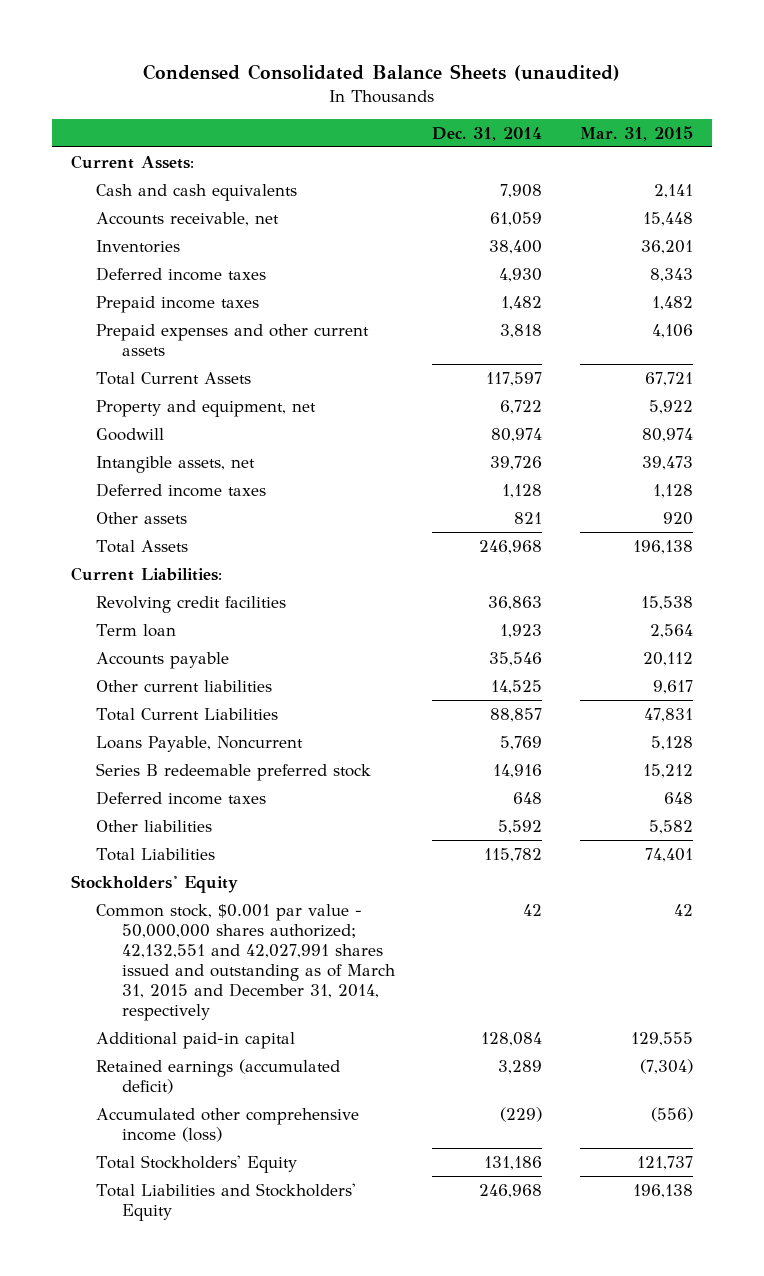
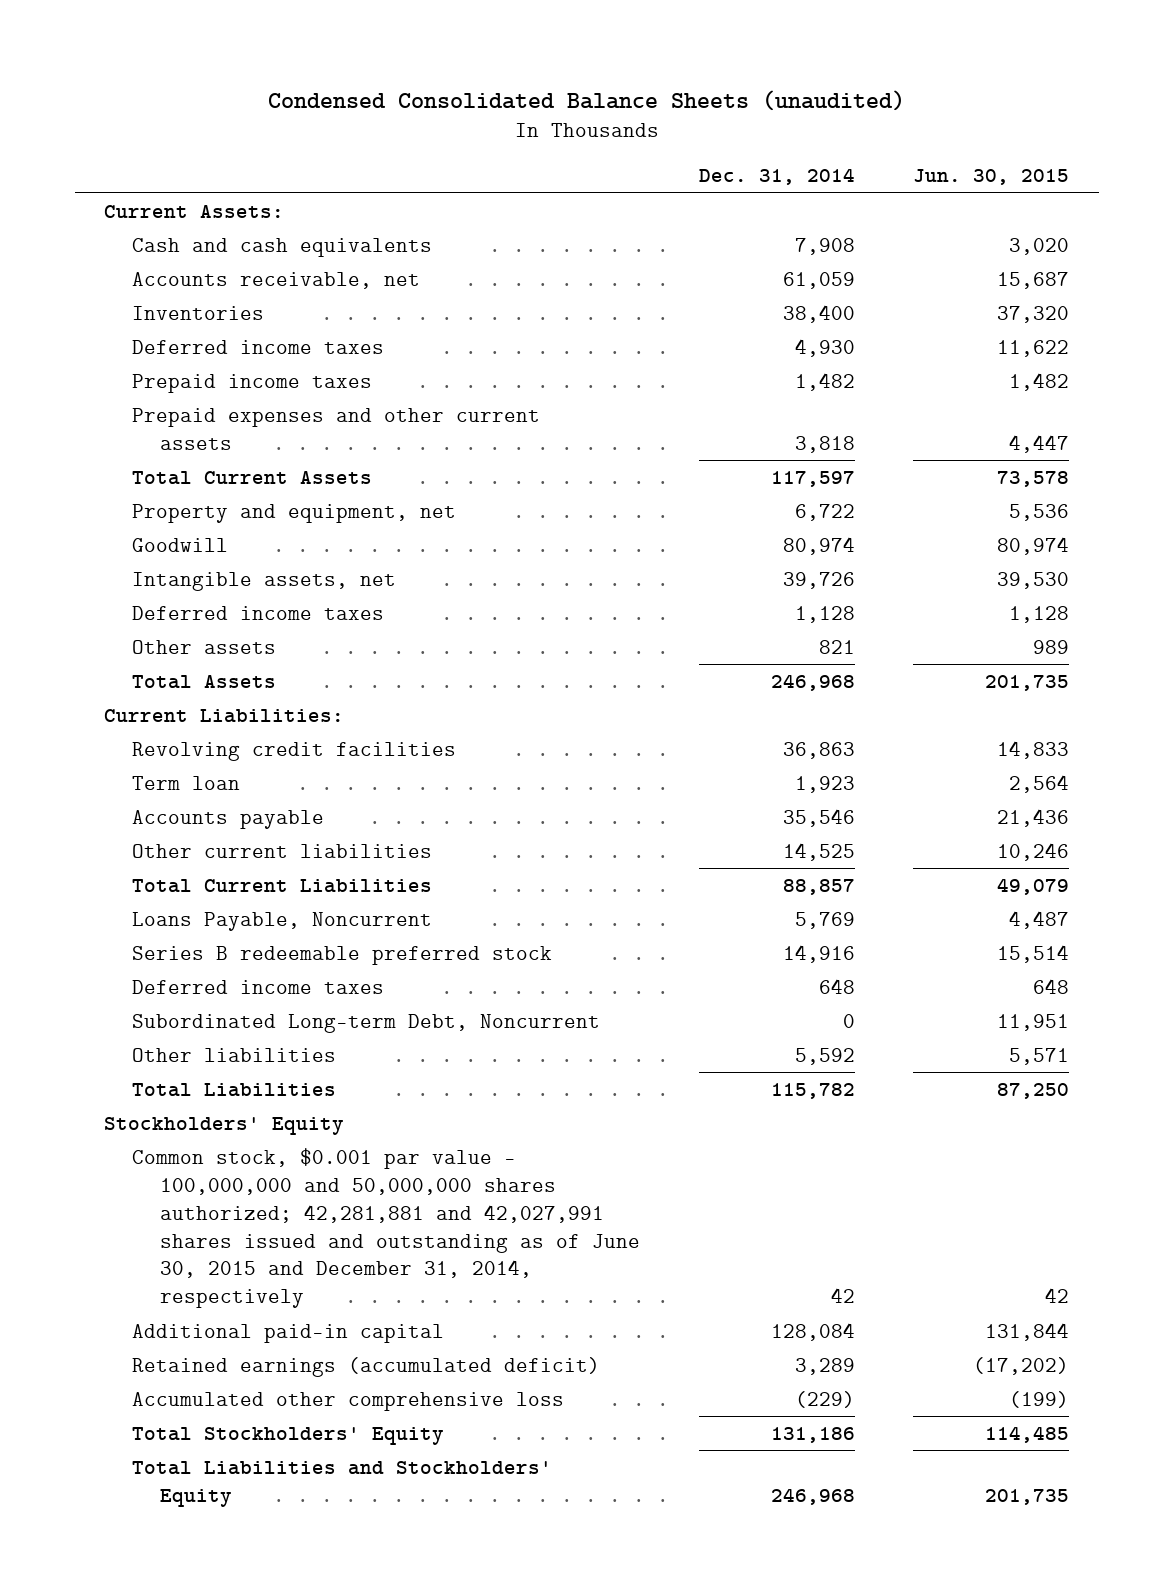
[579,125,693,141] Mar. 31, 2015 -> none
none -> [913,169,1070,186] Jun. 30, 2015
none -> [131,1013,600,1033] Subordinated Long-term Debt, Noncurrent
[96,903,395,1022] Common stock, $0.001 par value - 50,000,000 shares authorized; 42,132,551 and 42,027,991 shares issued and outstanding as of March 31, 2015 and December 31, 2014, respectively -> [131,1147,640,1309] Common stock, $0.001 par value - 100,000,000 and 50,000,000 shares authorized; 42,281,881 and 42,027,991 shares issued and outstanding as of June 30, 2015 and December 31, 2014, respectively
[96,1107,360,1142] Accumulated other comprehensive income (loss) -> [131,1391,564,1411] Accumulated other comprehensive loss

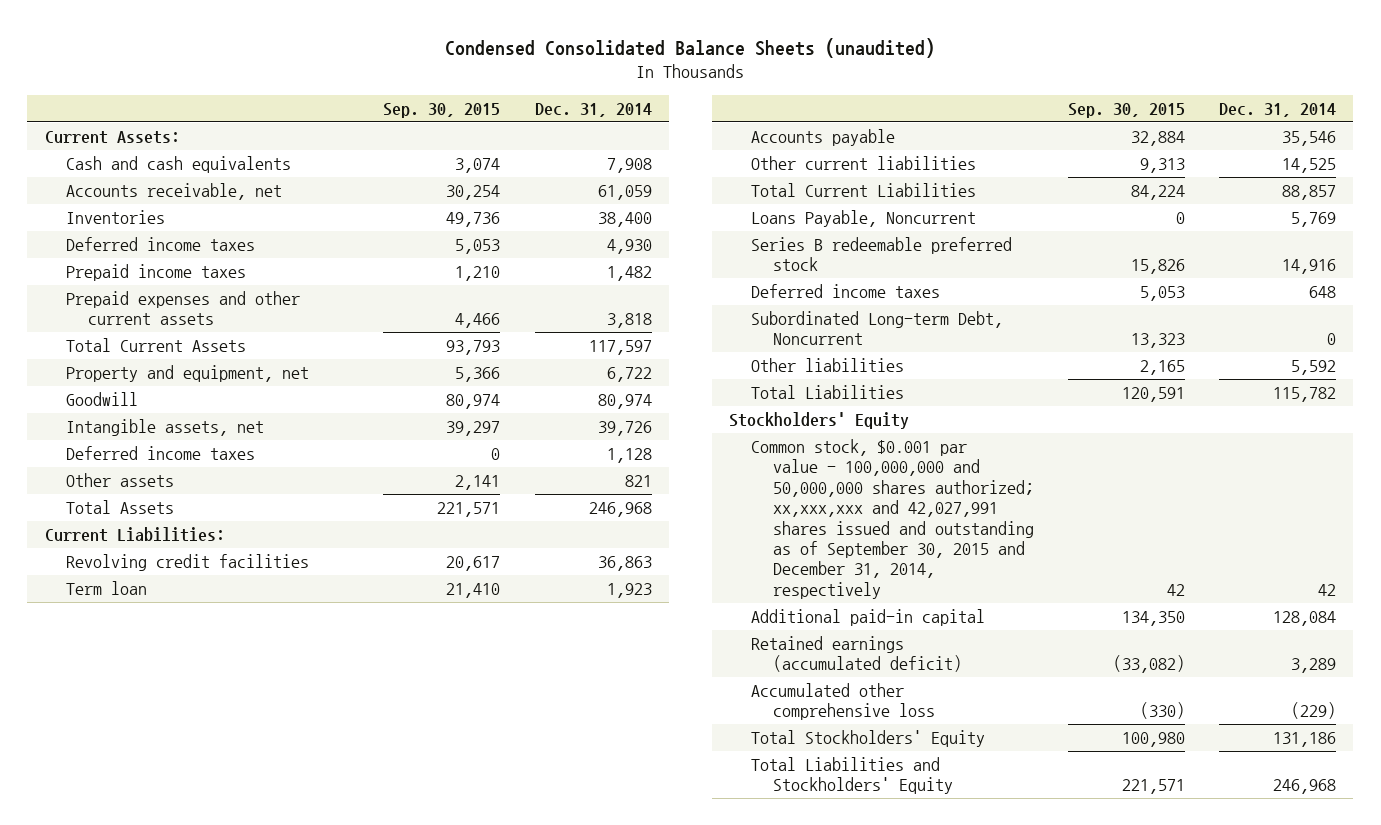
[913,169,1070,186] Jun. 30, 2015 -> none
none -> [383,102,501,118] Sep. 30, 2015
[131,1147,640,1309] Common stock, $0.001 par value - 100,000,000 and 50,000,000 shares authorized; 42,281,881 and 42,027,991 shares issued and outstanding as of June 30, 2015 and December 31, 2014, respectively -> [750,439,1034,599] Common stock, $0.001 par value - 100,000,000 and 50,000,000 shares authorized; xx,xxx,xxx and 42,027,991 shares issued and outstanding as of September 30, 2015 and December 31, 2014, respectively

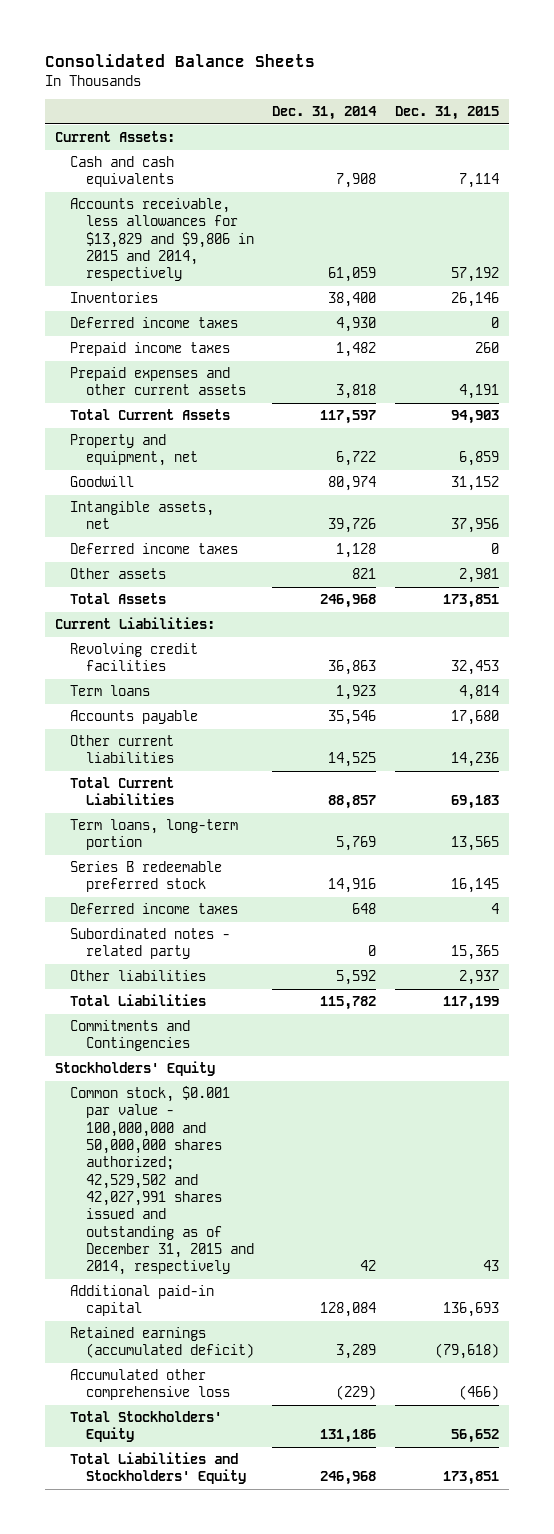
[445,38,936,59] Condensed Consolidated Balance Sheets (unaudited) -> [45,53,316,67] Consolidated Balance Sheets
[383,102,501,118] Sep. 30, 2015 -> none
none -> [395,106,500,121] Dec. 31, 2015
[66,183,283,201] Accounts receivable, net -> [70,198,254,282] Accounts receivable, less allowances for $13,829 and $9,806 in 2015 and 2014, respectively
[66,581,148,596] Term loan -> [70,685,151,697] Term loans
[750,210,976,228] Loans Payable, Noncurrent -> [70,819,239,851] Term loans, long-term portion
[750,311,1003,346] Subordinated Long-term Debt, Noncurrent -> [70,928,231,960] Subordinated notes - related party
none -> [70,1020,191,1052] Commitments and Contingencies
[750,439,1034,599] Common stock, $0.001 par value - 100,000,000 and 50,000,000 shares authorized; xx,xxx,xxx and 42,027,991 shares issued and outstanding as of September 30, 2015 and December 31, 2014, respectively -> [70,1086,254,1276] Common stock, $0.001 par value - 100,000,000 and 50,000,000 shares authorized; 42,529,502 and 42,027,991 shares issued and outstanding as of December 31, 2015 and 2014, respectively

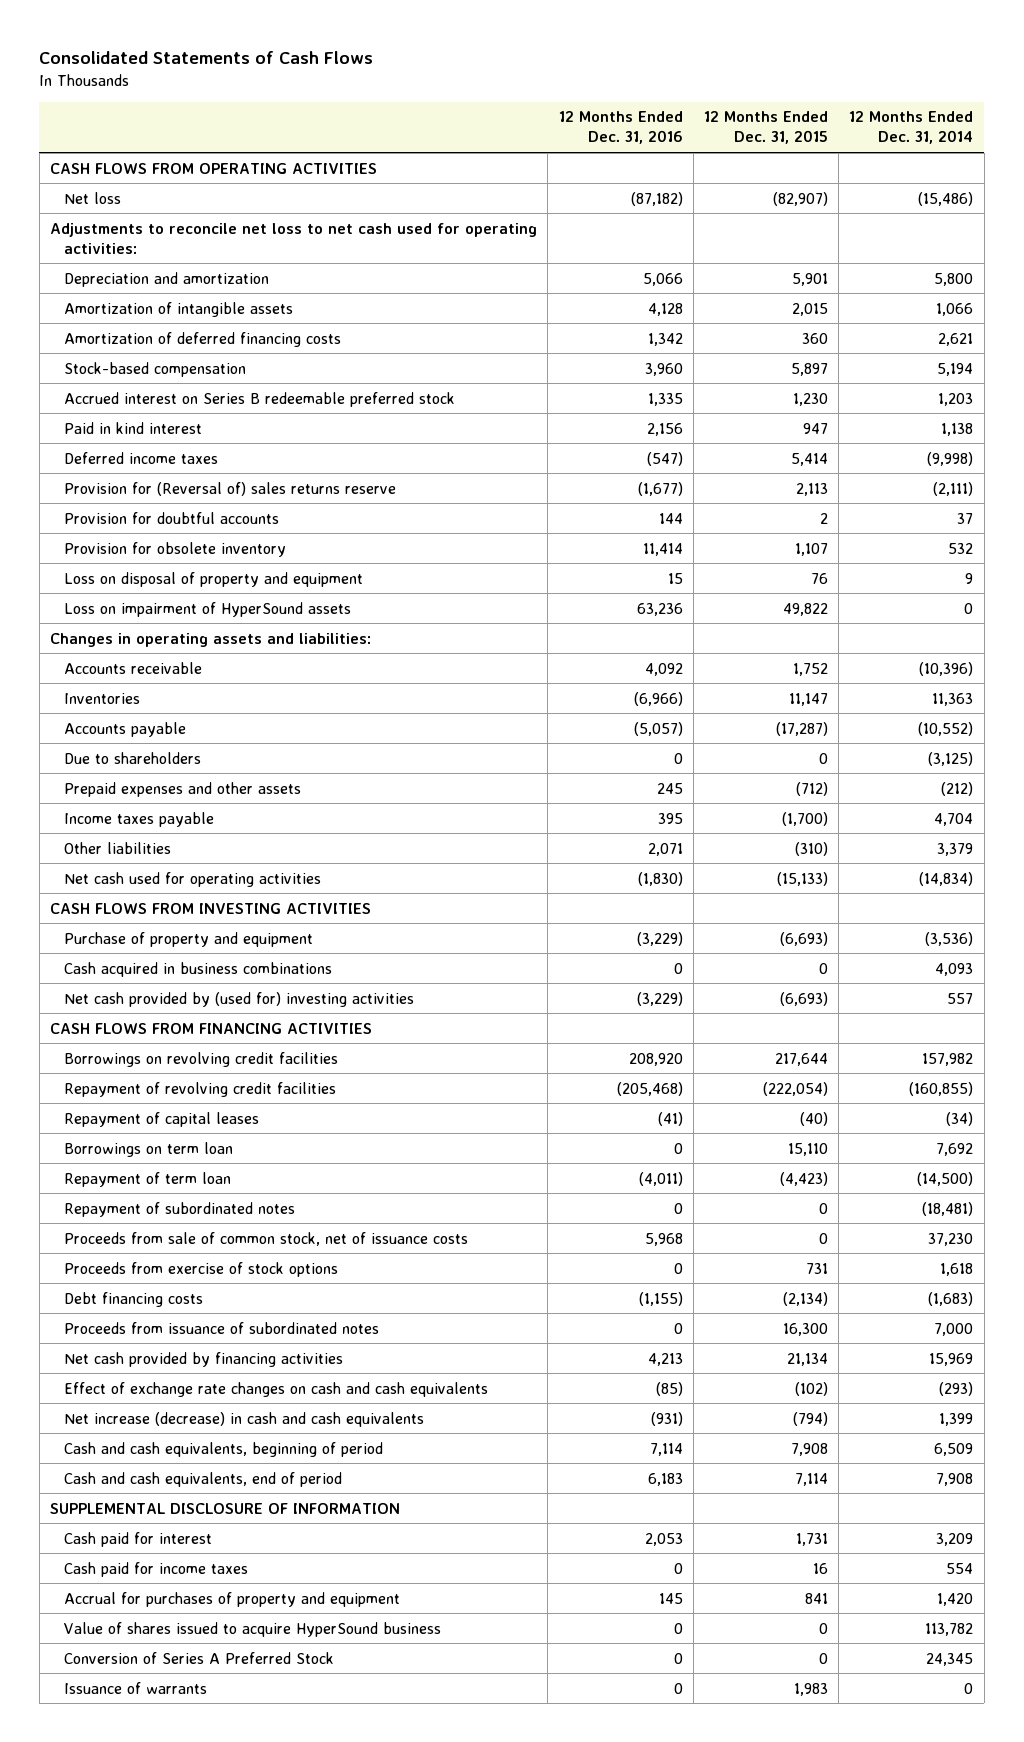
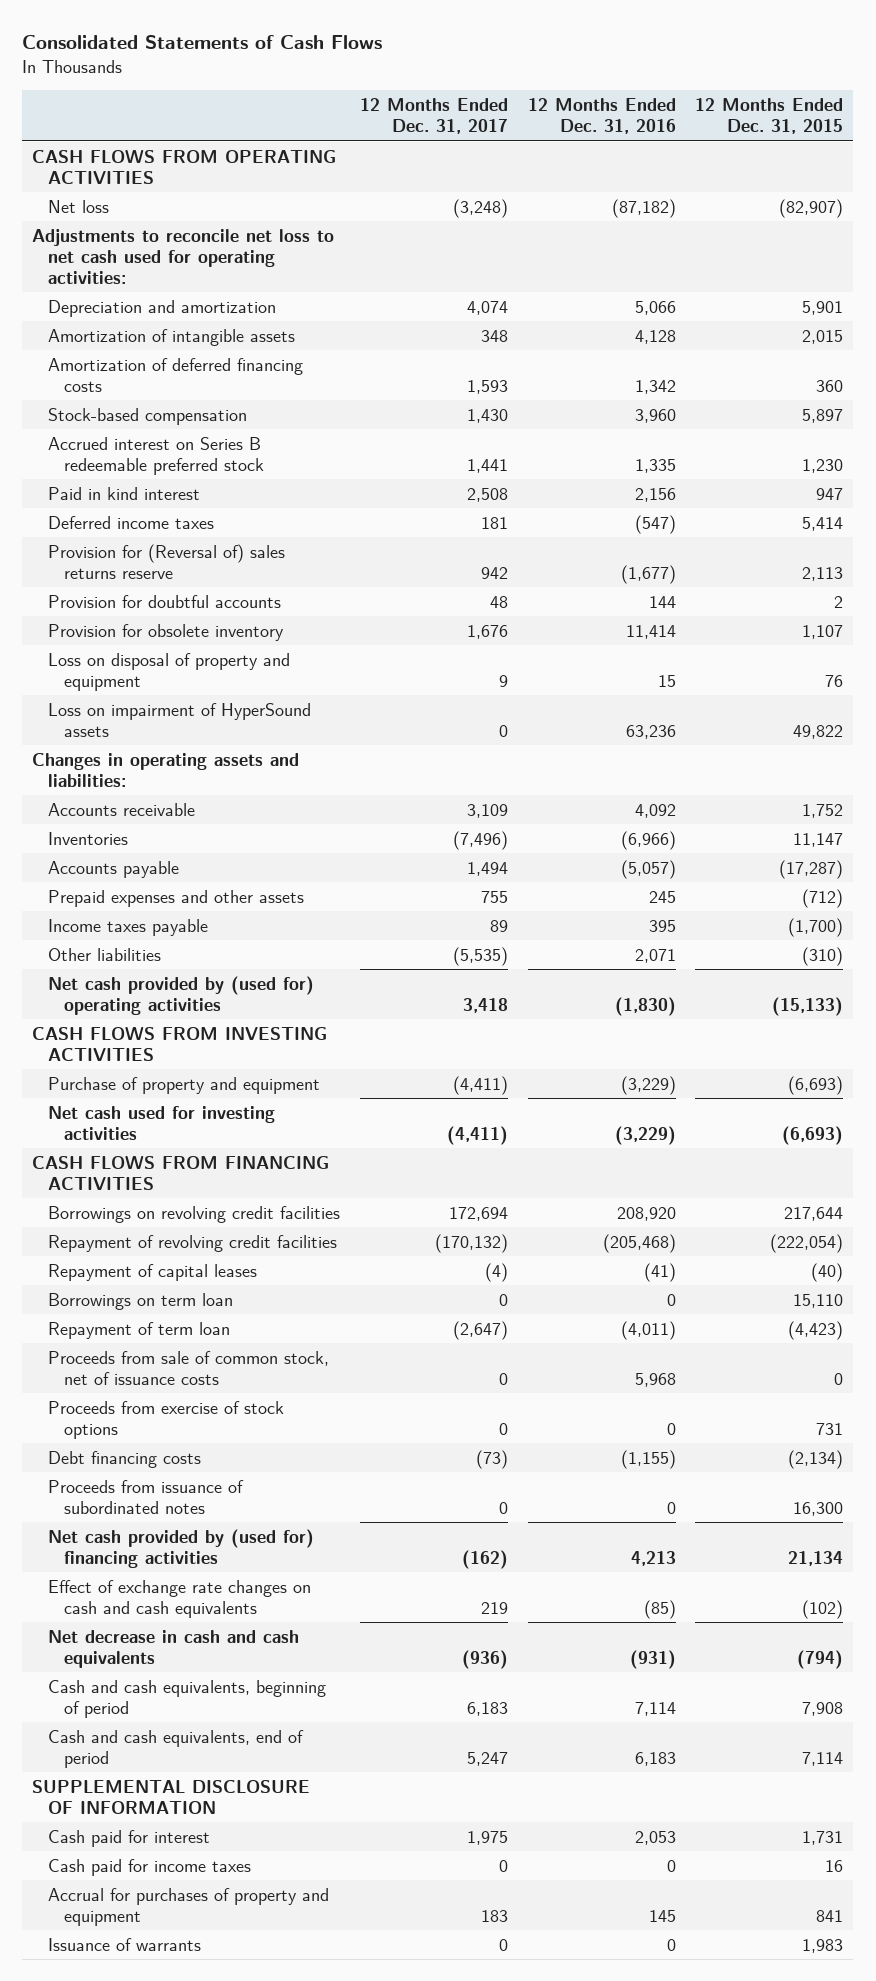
[849,111,974,145] 12 Months Ended Dec. 31, 2014 -> none
none -> [359,97,508,134] 12 Months Ended Dec. 31, 2017
[64,751,202,764] Due to shareholders -> none
[64,871,322,887] Net cash used for operating activities -> [47,975,314,1015] Net cash provided by (used for) operating activities
[64,961,333,977] Cash acquired in business combinations -> none
[64,991,415,1007] Net cash provided by (used for) investing activities -> [47,1105,275,1140] Net cash used for investing activities
[64,1201,296,1217] Repayment of subordinated notes -> none
[64,1351,344,1367] Net cash provided by financing activities -> [47,1528,314,1568] Net cash provided by (used for) financing activities
[64,1411,425,1427] Net increase (decrease) in cash and cash equivalents -> [47,1629,299,1668] Net decrease in cash and cash equivalents
[64,1621,442,1637] Value of shares issued to acquire HyperSound business -> none
[64,1651,335,1664] Conversion of Series A Preferred Stock -> none

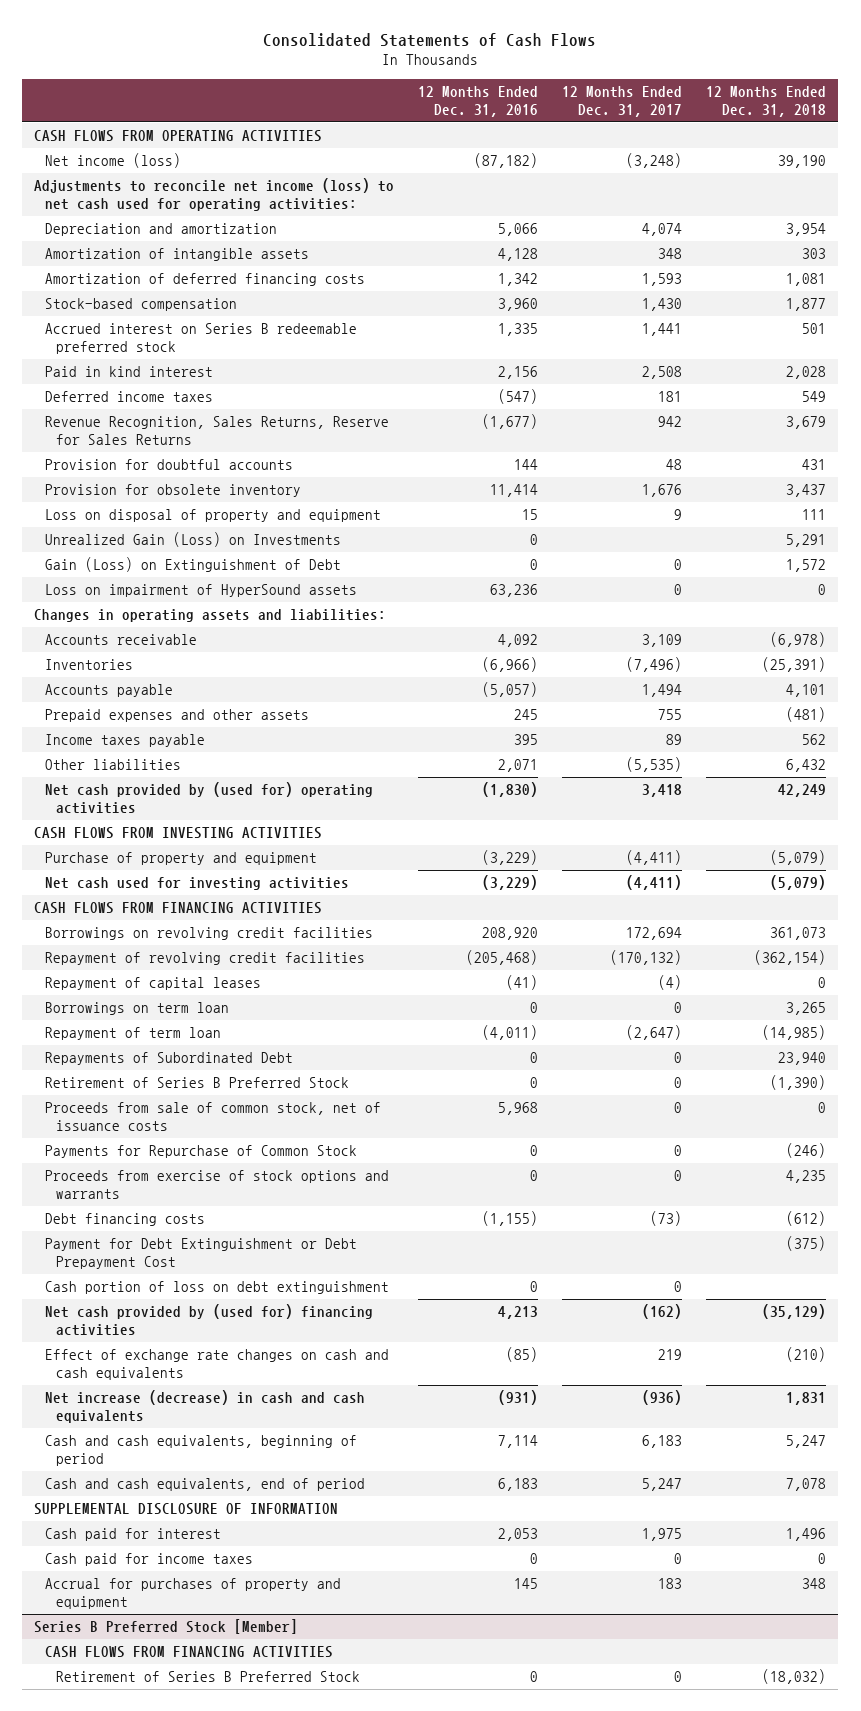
[695,97,844,134] 12 Months Ended Dec. 31, 2015 -> none
none -> [706,86,827,117] 12 Months Ended Dec. 31, 2018
[47,199,109,213] Net loss -> [45,153,182,169] Net income (loss)
[32,228,335,284] Adjustments to reconcile net loss to net cash used for operating activities: -> [34,178,395,212] Adjustments to reconcile net income (loss) to net cash used for operating activities:
[47,543,285,579] Provision for (Reversal of) sales returns reserve -> [45,416,390,446] Revenue Recognition, Sales Returns, Reserve for Sales Returns
none -> [45,532,342,548] Unrealized Gain (Loss) on Investments
none -> [45,557,342,573] Gain (Loss) on Extinguishment of Debt
none -> [45,1052,294,1066] Repayments of Subordinated Debt
none -> [45,1077,350,1089] Retirement of Series B Preferred Stock
none -> [45,1145,358,1159] Payments for Repurchase of Common Stock
[47,1400,284,1439] Proceeds from exercise of stock options -> [45,1170,390,1200] Proceeds from exercise of stock options and warrants
none -> [45,1238,358,1270] Payment for Debt Extinguishment or Debt Prepayment Cost
[47,1479,244,1514] Proceeds from issuance of subordinated notes -> [45,1281,390,1295] Cash portion of loss on debt extinguishment
[47,1629,299,1668] Net decrease in cash and cash equivalents -> [45,1390,366,1424] Net increase (decrease) in cash and cash equivalents
[47,1937,201,1951] Issuance of warrants -> none
none -> [34,1619,299,1635] Series B Preferred Stock [Member]
none -> [45,1646,334,1659] CASH FLOWS FROM FINANCING ACTIVITIES
none -> [55,1671,360,1683] Retirement of Series B Preferred Stock

